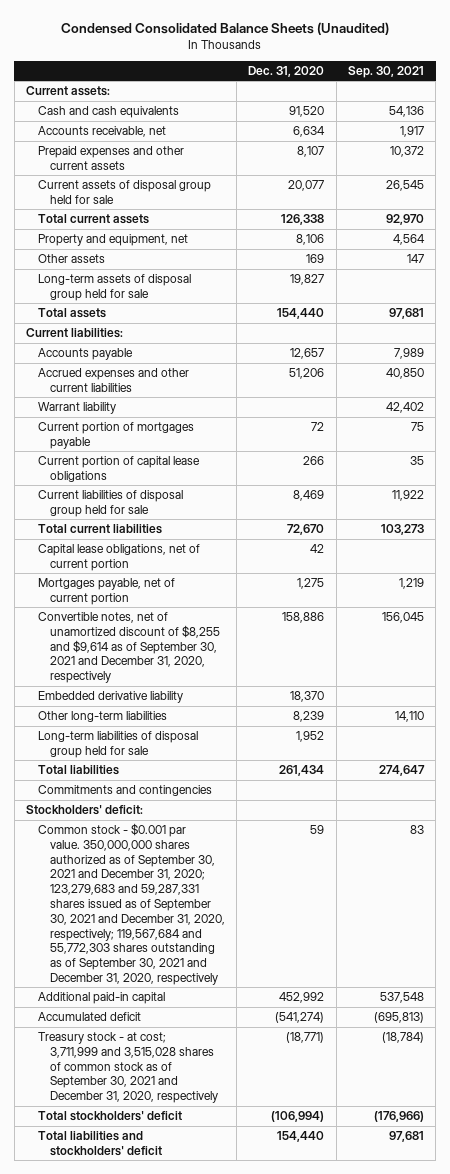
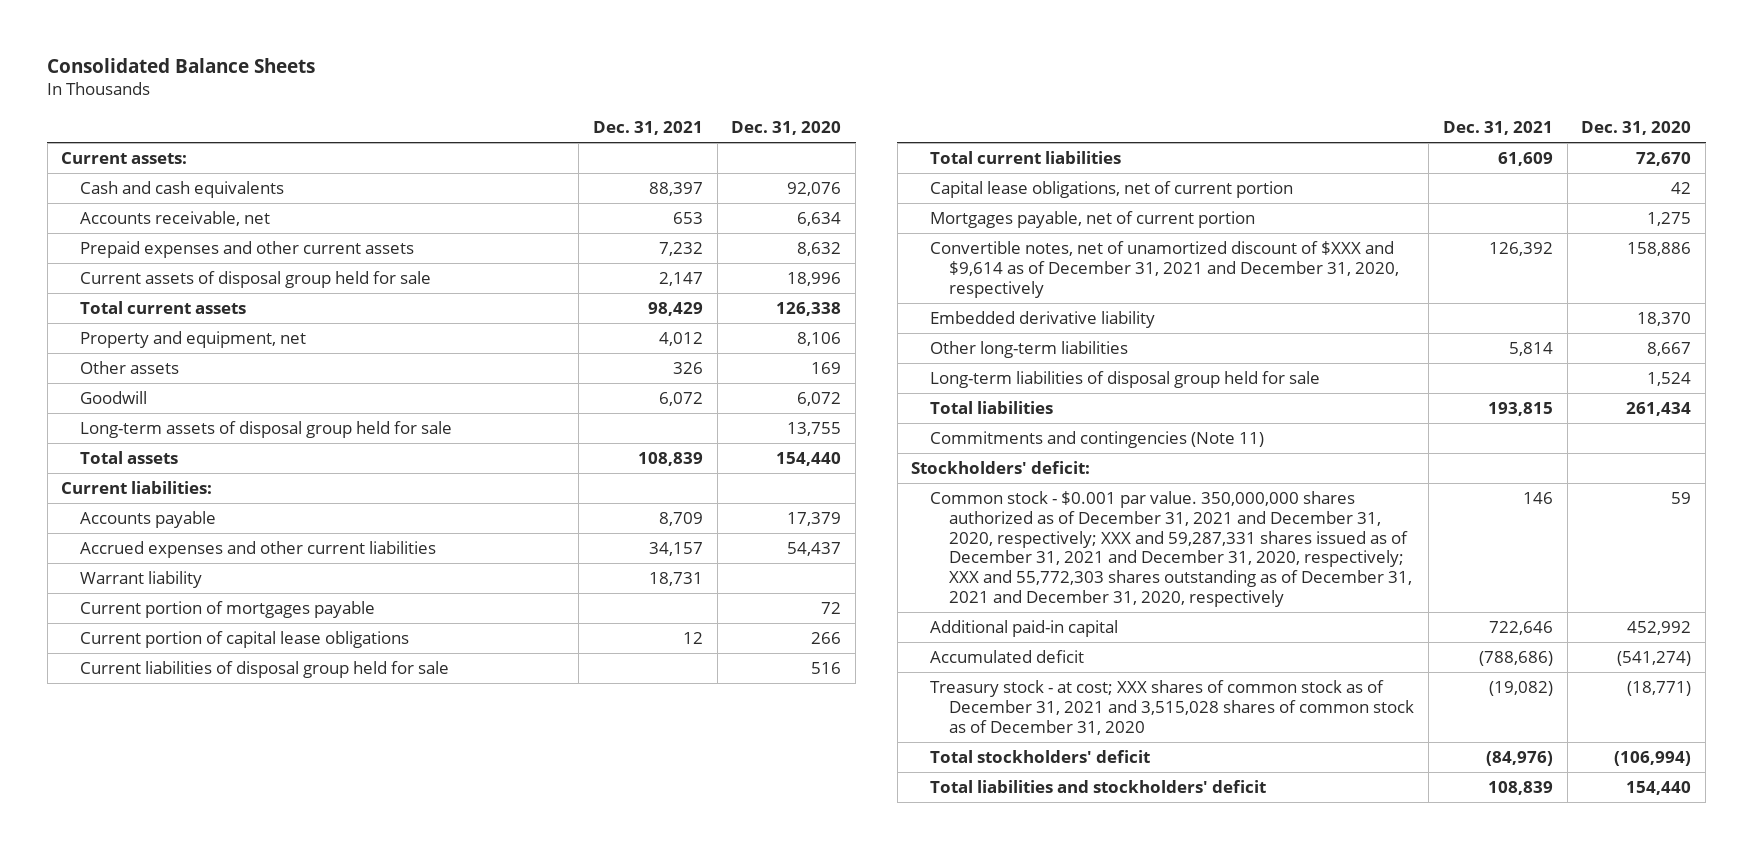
[60,21,389,35] Condensed Consolidated Balance Sheets (Unaudited) -> [47,57,316,73] Consolidated Balance Sheets
[347,65,424,78] Sep. 30, 2021 -> none
none -> [592,120,703,135] Dec. 31, 2021
[289,106,325,118] 91,520 -> [787,182,842,197] 92,076
[297,146,325,158] 8,107 -> [797,242,842,257] 8,632
[288,180,325,192] 20,077 -> [787,272,842,287] 18,996
none -> [80,391,148,405] Goodwill
[290,274,325,286] 19,827 -> [787,422,842,437] 13,755
[290,348,325,360] 12,657 -> [787,512,842,527] 17,379
[289,368,325,380] 51,206 -> [787,542,842,557] 54,437
[293,490,325,502] 8,469 -> [811,662,842,675] 516
[37,612,220,684] Convertible notes, net of unamortized discount of $8,255 and $9,614 as of September 30, 2021 and December 31, 2020, respectively -> [930,241,1400,298] Convertible notes, net of unamortized discount of $XXX and $9,614 as of December 31, 2021 and December 31, 2020, respectively
[293,711,325,723] 8,239 -> [1647,342,1692,357] 8,667
[296,731,325,743] 1,952 -> [1647,372,1692,387] 1,524
[37,785,212,797] Commitments and contingencies -> [930,431,1265,449] Commitments and contingencies (Note 11)
[37,823,225,985] Common stock - $0.001 par value. 350,000,000 shares authorized as of September 30, 2021 and December 31, 2020; 123,279,683 and 59,287,331 shares issued as of September 30, 2021 and December 31, 2020, respectively; 119,567,684 and 55,772,303 shares outstanding as of September 30, 2021 and December 31, 2020, respectively -> [930,491,1413,607] Common stock - $0.001 par value. 350,000,000 shares authorized as of December 31, 2021 and December 31, 2020, respectively; XXX and 59,287,331 shares issued as of December 31, 2021 and December 31, 2020, respectively; XXX and 55,772,303 shares outstanding as of December 31, 2021 and December 31, 2020, respectively
[37,1032,218,1104] Treasury stock - at cost; 3,711,999 and 3,515,028 shares of common stock as of September 30, 2021 and December 31, 2020, respectively -> [930,680,1415,735] Treasury stock - at cost; XXX shares of common stock as of December 31, 2021 and 3,515,028 shares of common stock as of December 31, 2020

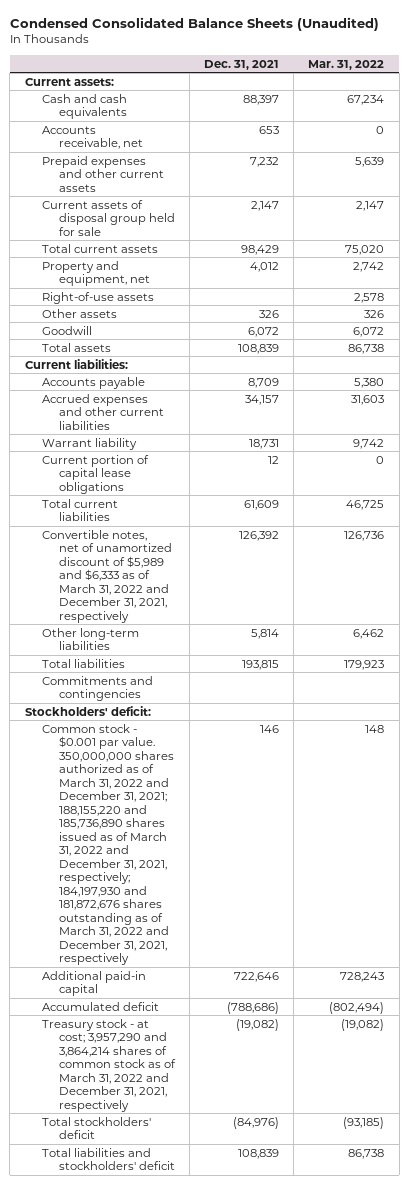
[47,57,316,73] Consolidated Balance Sheets -> [9,16,379,31] Condensed Consolidated Balance Sheets (Unaudited)
[731,120,842,135] Dec. 31, 2020 -> none
none -> [308,59,385,70] Mar. 31, 2022
none -> [41,291,154,304] Right-of-use assets
[80,421,453,439] Long-term assets of disposal group held for sale -> none
[80,601,376,619] Current portion of mortgages payable -> none
[80,661,450,679] Current liabilities of disposal group held for sale -> none
[930,181,1294,199] Capital lease obligations, net of current portion -> none
[930,211,1256,229] Mortgages payable, net of current portion -> none
[930,311,1156,329] Embedded derivative liability -> none
[930,241,1400,298] Convertible notes, net of unamortized discount of $XXX and $9,614 as of December 31, 2021 and December 31, 2020, respectively -> [41,529,172,623] Convertible notes, net of unamortized discount of $5,989 and $6,333 as of March 31, 2022 and December 31, 2021, respectively
[930,371,1321,389] Long-term liabilities of disposal group held for sale -> none
[930,431,1265,449] Commitments and contingencies (Note 11) -> [41,675,153,702] Commitments and contingencies
[930,491,1413,607] Common stock - $0.001 par value. 350,000,000 shares authorized as of December 31, 2021 and December 31, 2020, respectively; XXX and 59,287,331 shares issued as of December 31, 2021 and December 31, 2020, respectively; XXX and 55,772,303 shares outstanding as of December 31, 2021 and December 31, 2020, respectively -> [41,723,174,966] Common stock - $0.001 par value. 350,000,000 shares authorized as of March 31, 2022 and December 31, 2021; 188,155,220 and 185,736,890 shares issued as of March 31, 2022 and December 31, 2021, respectively; 184,197,930 and 181,872,676 shares outstanding as of March 31, 2022 and December 31, 2021, respectively
[930,680,1415,735] Treasury stock - at cost; XXX shares of common stock as of December 31, 2021 and 3,515,028 shares of common stock as of December 31, 2020 -> [41,1018,176,1112] Treasury stock - at cost; 3,957,290 and 3,864,214 shares of common stock as of March 31, 2022 and December 31, 2021, respectively

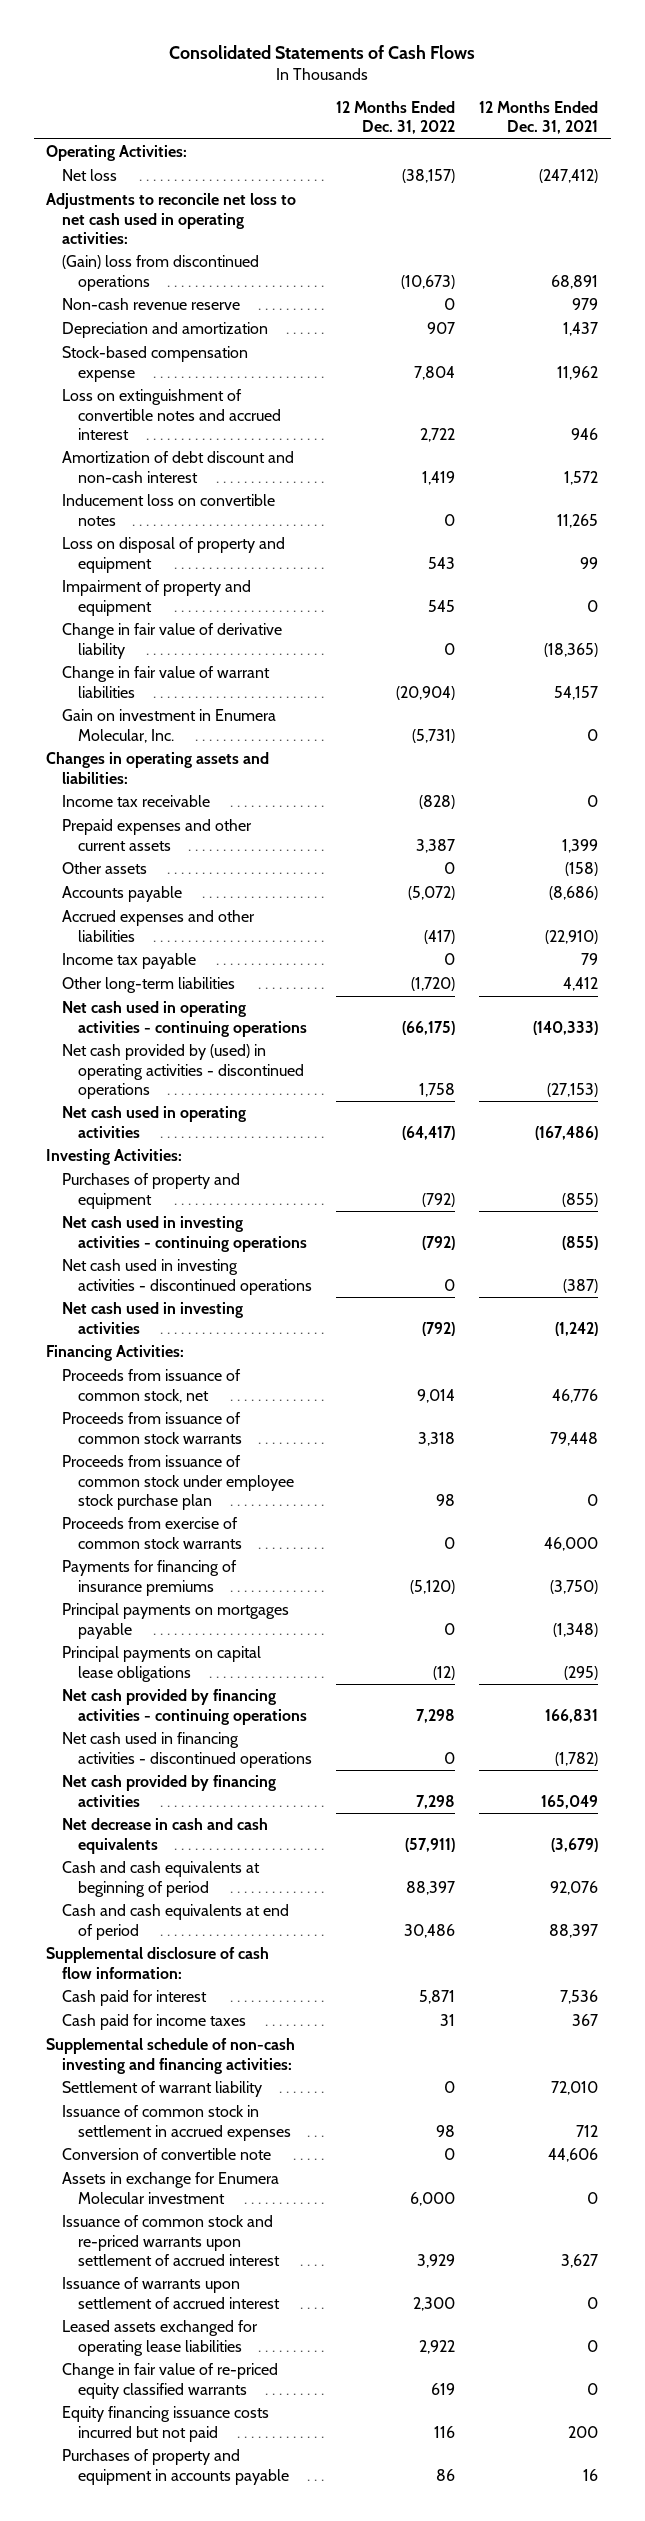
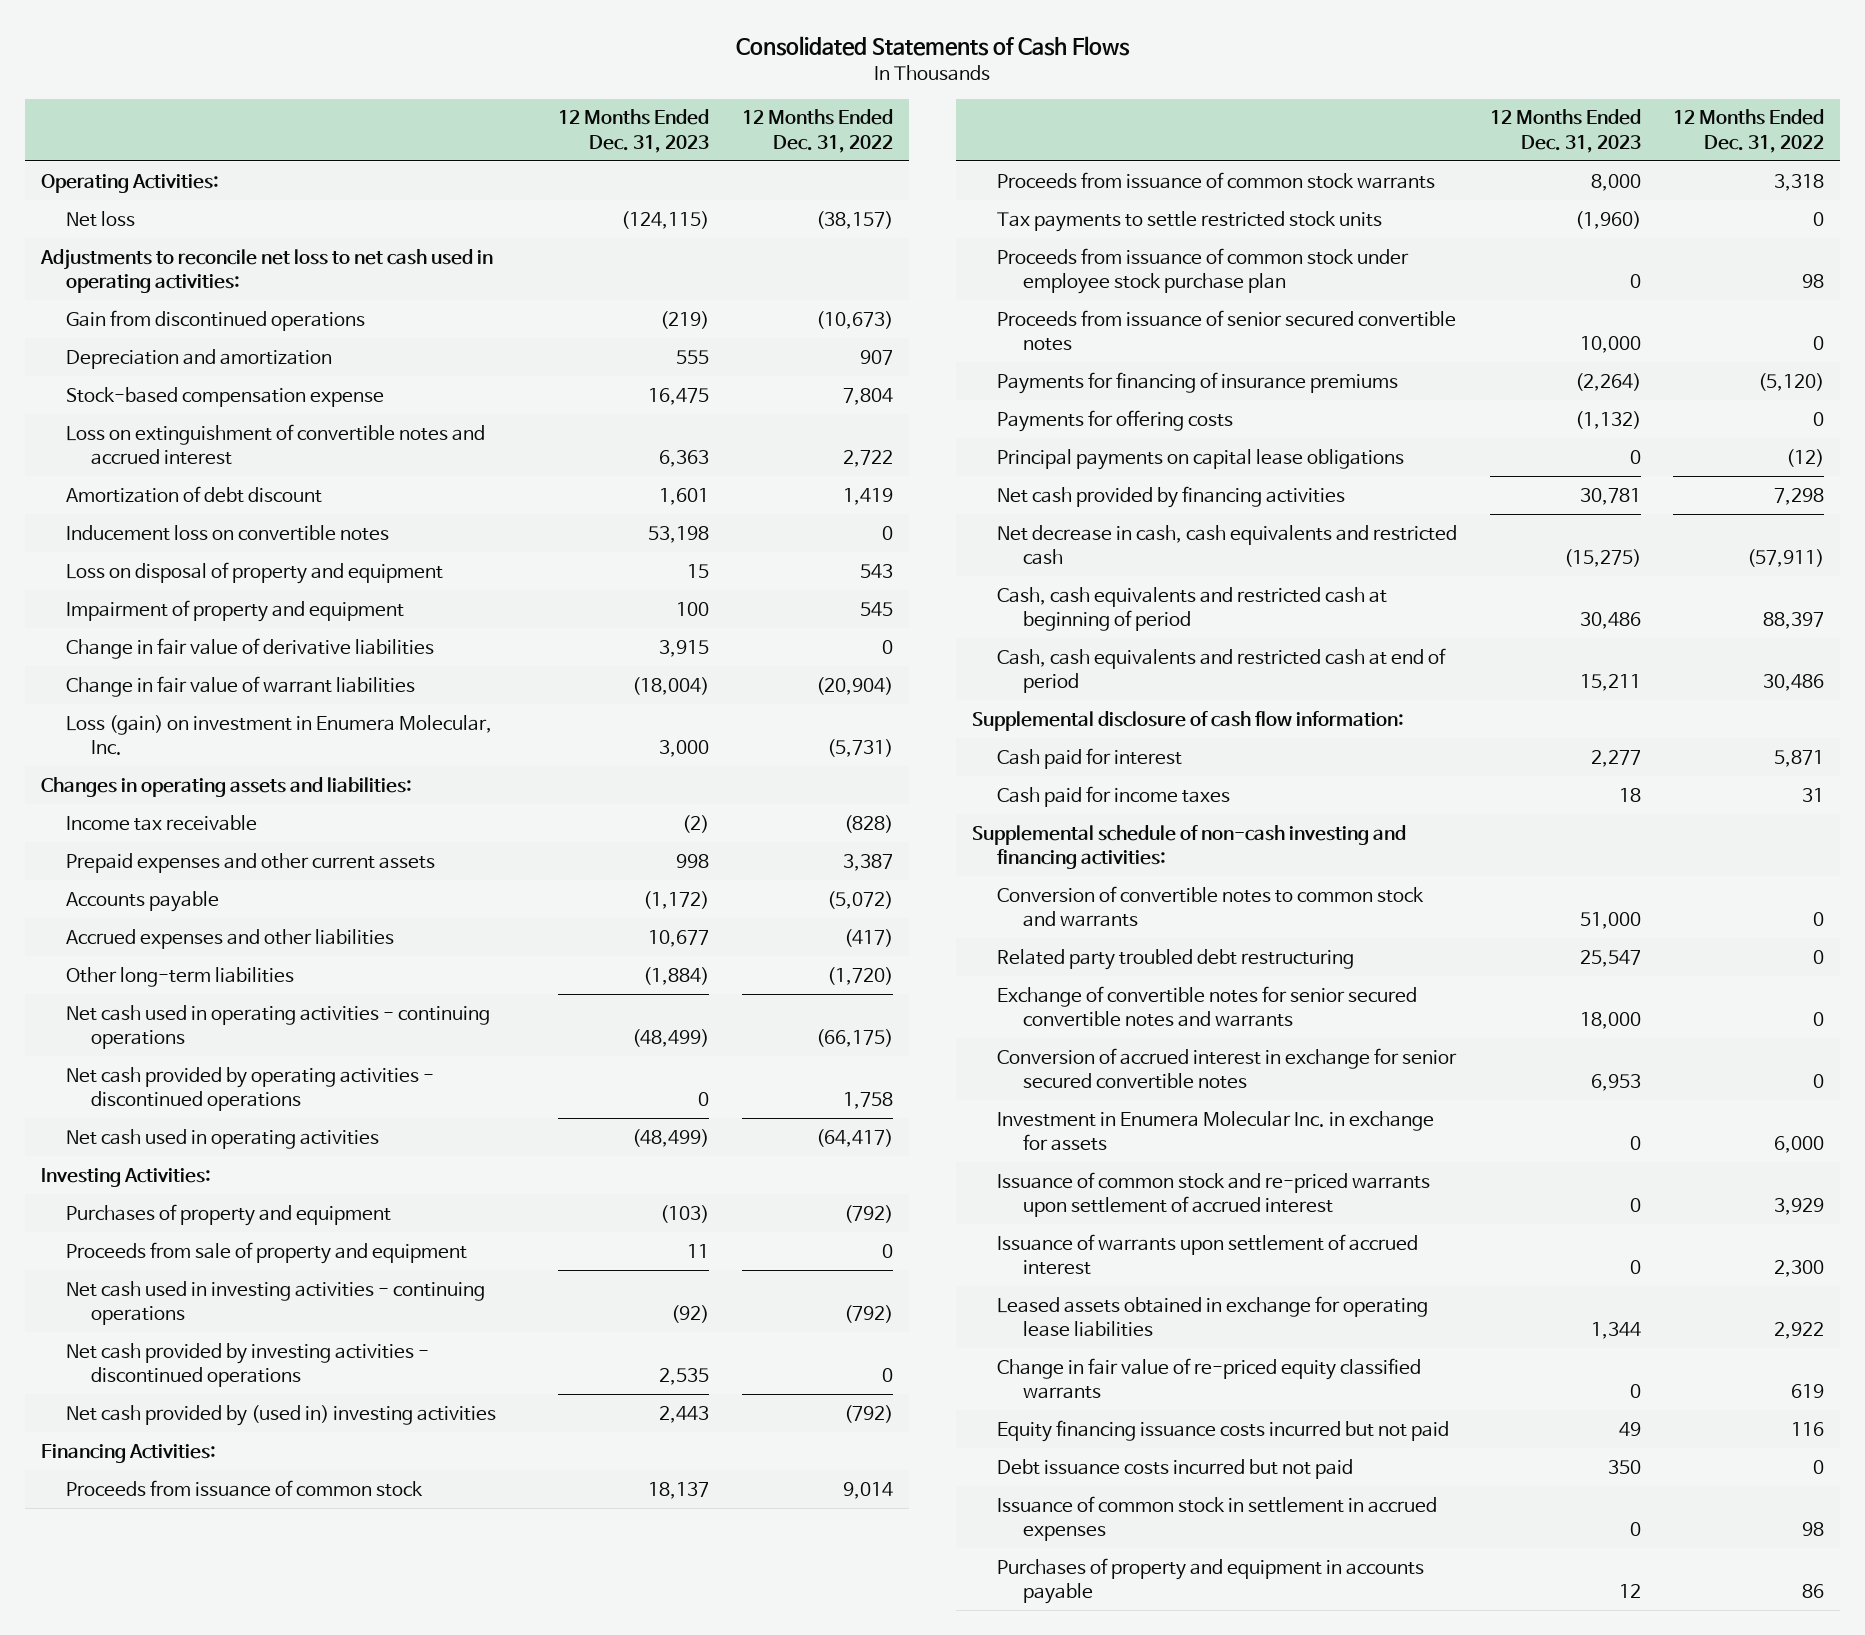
[479,101,599,135] 12 Months Ended Dec. 31, 2021 -> none
none -> [558,109,710,153] 12 Months Ended Dec. 31, 2023
[62,298,241,311] Non-cash revenue reserve -> none
[62,255,260,291] (Gain) loss from discontinued operations -> [66,309,366,331] Gain from discontinued operations
[62,451,295,483] Amortization of debt discount and non-cash interest -> [66,485,323,503] Amortization of debt discount
[62,623,283,659] Change in fair value of derivative liability -> [66,637,435,659] Change in fair value of derivative liabilities
[62,709,277,743] Gain on investment in Enumera Molecular, Inc. -> [66,714,493,756] Loss (gain) on investment in Enumera Molecular, Inc.
[62,862,148,875] Other assets -> none
[62,953,197,970] Income tax payable -> none
[62,1044,304,1100] Net cash provided by (used) in operating activities - discontinued operations -> [66,1066,435,1112] Net cash provided by operating activities - discontinued operations
none -> [66,1241,468,1264] Proceeds from sale of property and equipment
[62,1259,312,1295] Net cash used in investing activities - discontinued operations -> [66,1342,430,1388] Net cash provided by investing activities - discontinued operations
[62,1302,244,1334] Net cash used in investing activities -> [66,1404,497,1426] Net cash provided by (used in) investing activities
[62,1369,242,1403] Proceeds from issuance of common stock, net -> [66,1479,424,1497] Proceeds from issuance of common stock
none -> [997,210,1383,232] Tax payments to settle restricted stock units
[62,1517,242,1549] Proceeds from exercise of common stock warrants -> none
none -> [997,309,1457,352] Proceeds from issuance of senior secured convertible notes
[62,1603,290,1639] Principal payments on mortgages payable -> none
none -> [997,409,1234,432] Payments for offering costs
[62,1689,307,1725] Net cash provided by financing activities - continuing operations -> none
[62,1732,312,1768] Net cash used in financing activities - discontinued operations -> none
[62,1818,269,1854] Net decrease in cash and cash equivalents -> [997,524,1458,566] Net decrease in cash, cash equivalents and restricted cash
[62,1861,261,1897] Cash and cash equivalents at beginning of period -> [997,586,1388,632] Cash, cash equivalents and restricted cash at beginning of period
[62,1904,290,1940] Cash and cash equivalents at end of period -> [997,647,1447,694] Cash, cash equivalents and restricted cash at end of period
[62,2081,263,2098] Settlement of warrant liability -> none
[62,2148,272,2161] Conversion of convertible note -> [997,885,1425,928] Conversion of convertible notes to common stock and warrants
none -> [997,948,1355,970] Related party troubled debt restructuring
none -> [997,985,1418,1028] Exchange of convertible notes for senior secured convertible notes and warrants
none -> [997,1047,1458,1090] Conversion of accrued interest in exchange for senior secured convertible notes
[62,2172,280,2204] Assets in exchange for Enumera Molecular investment -> [997,1110,1435,1152] Investment in Enumera Molecular Inc. in exchange for assets
[62,2320,259,2356] Leased assets exchanged for operating lease liabilities -> [997,1295,1429,1338] Leased assets obtained in exchange for operating lease liabilities
none -> [997,1458,1354,1479] Debt issuance costs incurred but not paid
[62,2105,291,2141] Issuance of common stock in settlement in accrued expenses -> [997,1495,1438,1542] Issuance of common stock in settlement in accrued expenses

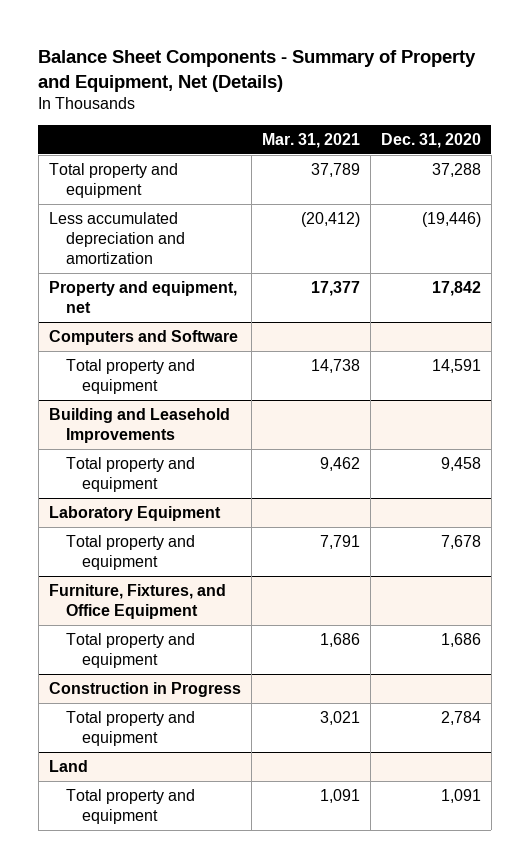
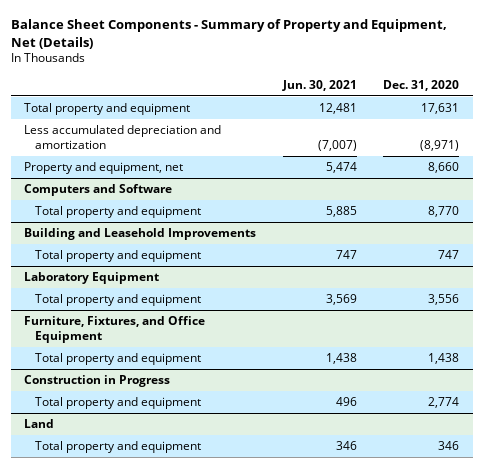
[261,133,360,149] Mar. 31, 2021 -> none
none -> [281,79,357,91] Jun. 30, 2021
[431,162,481,177] 37,288 -> [421,103,460,115] 17,631
[421,211,481,227] (19,446) -> [420,139,460,151] (8,971)
[431,280,481,296] 17,842 -> [428,162,460,174] 8,660
[431,358,481,373] 14,591 -> [428,206,460,218] 8,770
[440,456,481,471] 9,458 -> [438,250,460,260] 747
[440,534,481,549] 7,678 -> [428,294,460,306] 3,556
[440,632,481,647] 1,686 -> [428,353,460,365] 1,438
[440,710,481,725] 2,784 -> [428,397,460,409] 2,774
[440,788,481,803] 1,091 -> [438,441,460,451] 346

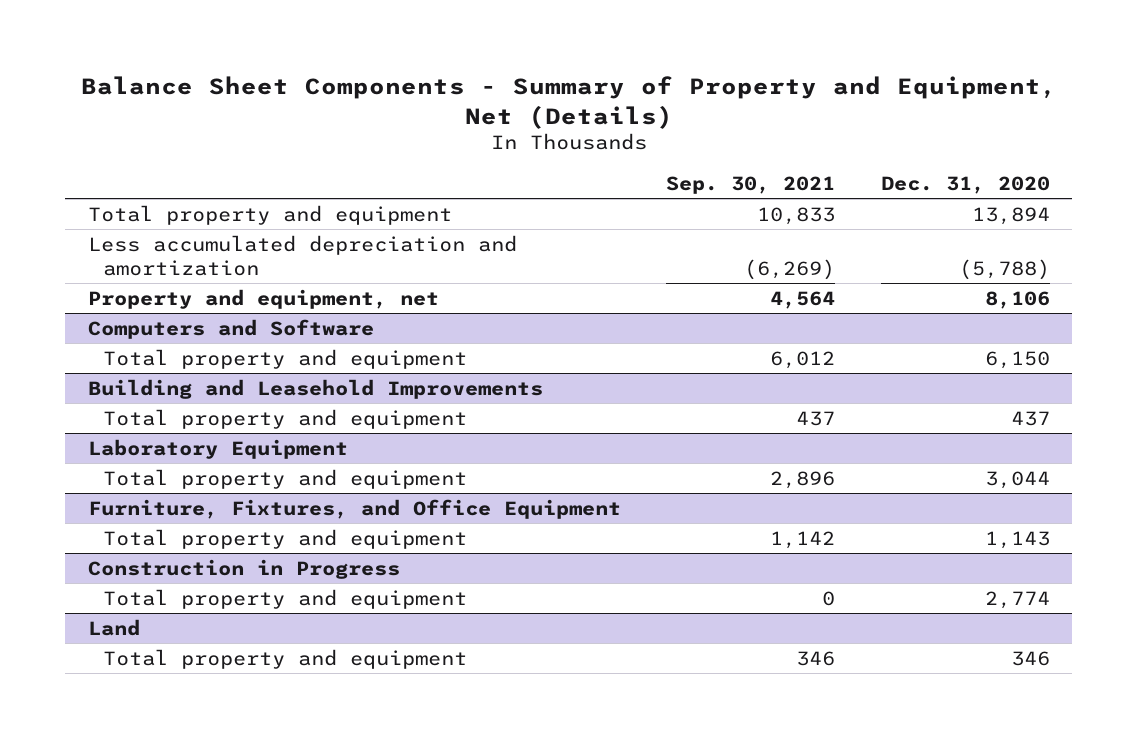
[281,79,357,91] Jun. 30, 2021 -> none
none -> [666,176,836,195] Sep. 30, 2021
[421,103,460,115] 17,631 -> [971,206,1050,225] 13,894
[420,139,460,151] (8,971) -> [958,258,1050,280] (5,788)
[428,162,460,174] 8,660 -> [984,290,1050,309] 8,106
[428,206,460,218] 8,770 -> [984,350,1050,369] 6,150
[438,250,460,260] 747 -> [1010,410,1050,426] 437
[428,294,460,306] 3,556 -> [984,470,1050,489] 3,044
[428,353,460,365] 1,438 -> [984,530,1050,549] 1,143

